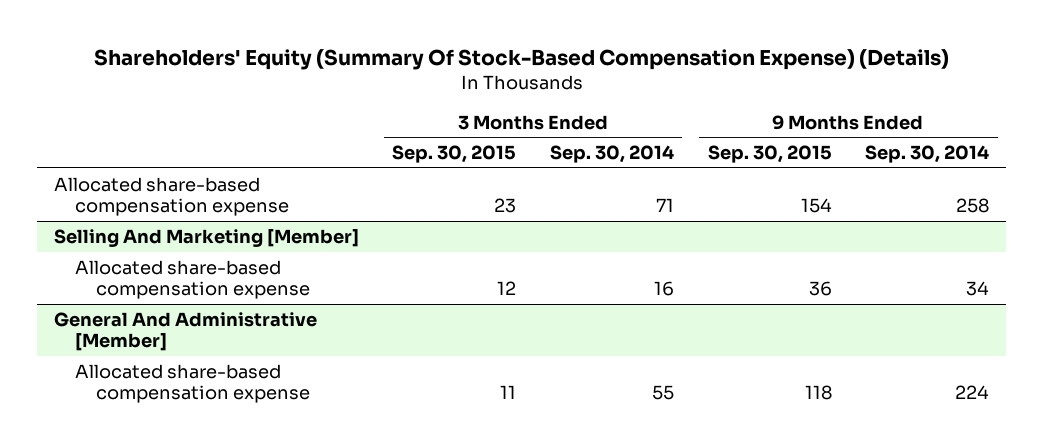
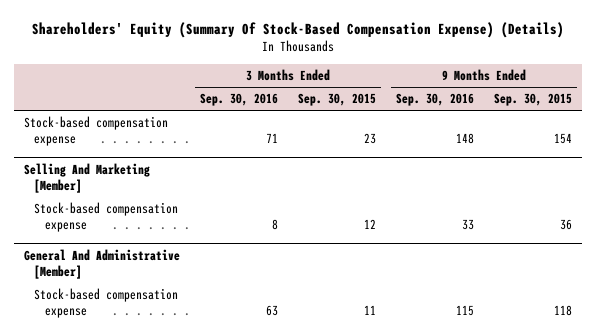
[550,145,675,164] Sep. 30, 2014 -> none
[865,145,990,164] Sep. 30, 2014 -> none
none -> [199,93,278,107] Sep. 30, 2016
none -> [395,93,474,107] Sep. 30, 2016
[53,176,289,217] Allocated share-based compensation expense -> [23,116,168,146] Stock-based compensation expense
[74,259,310,300] Allocated share-based compensation expense -> [34,202,179,232] Stock-based compensation expense
[74,363,310,404] Allocated share-based compensation expense -> [34,288,179,318] Stock-based compensation expense

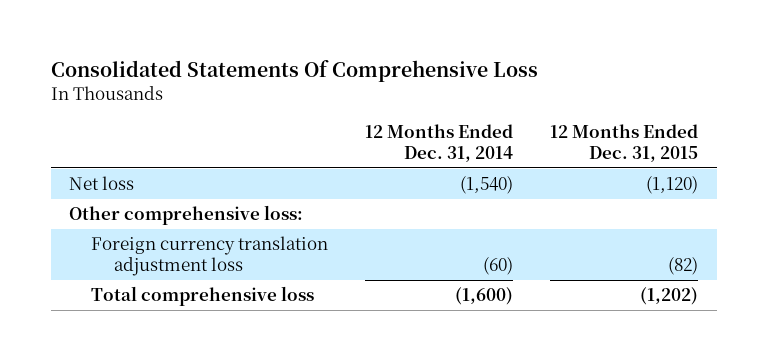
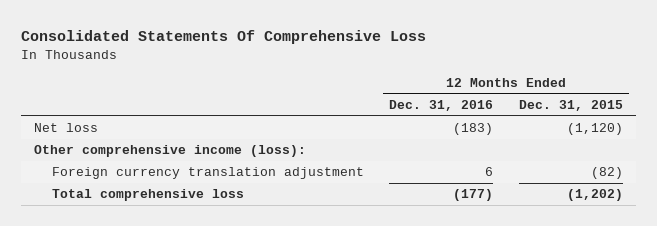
[365,123,514,162] 12 Months Ended Dec. 31, 2014 -> none
none -> [389,100,494,112] Dec. 31, 2016
[69,205,304,226] Other comprehensive loss: -> [33,145,306,158] Other comprehensive income (loss):
[91,236,329,277] Foreign currency translation adjustment loss -> [51,167,364,180] Foreign currency translation adjustment

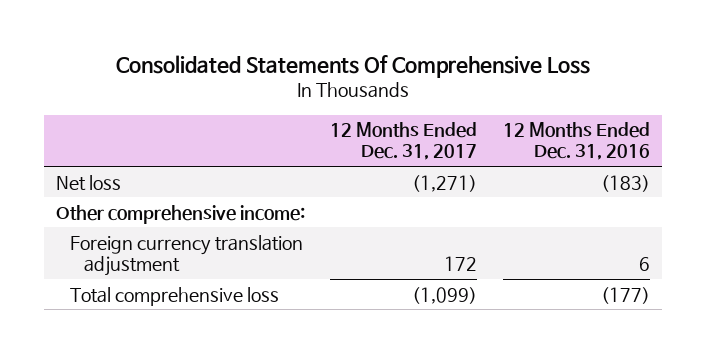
[519,100,624,112] Dec. 31, 2015 -> none
none -> [330,122,478,161] 12 Months Ended Dec. 31, 2017
[33,145,306,158] Other comprehensive income (loss): -> [56,204,306,224] Other comprehensive income:

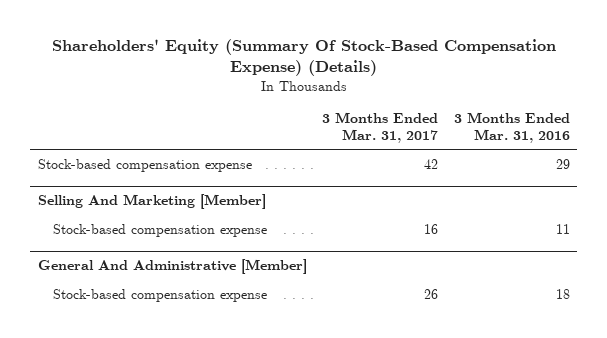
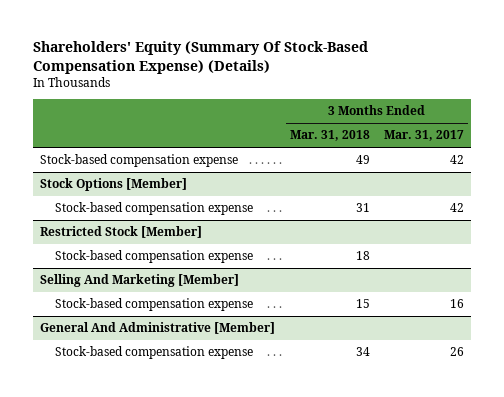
[453,111,570,144] 3 Months Ended Mar. 31, 2016 -> none
none -> [289,130,370,142] Mar. 31, 2018
none -> [40,178,188,192] Stock Options [Member]
none -> [54,202,253,216] Stock-based compensation expense
none -> [40,226,203,239] Restricted Stock [Member]
none -> [54,250,253,264] Stock-based compensation expense

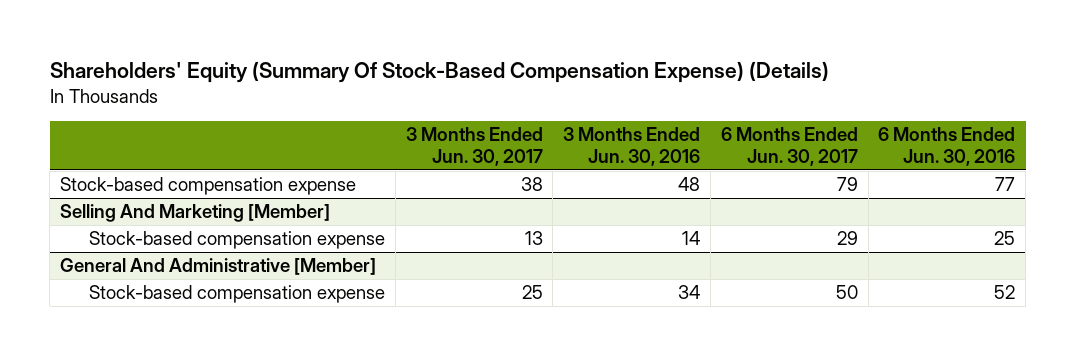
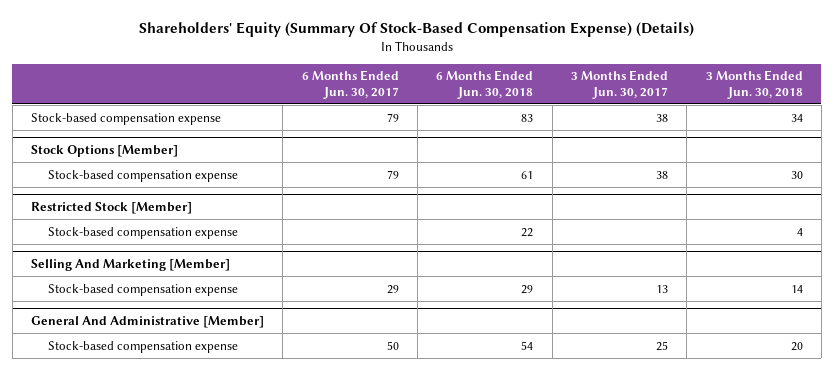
[563,127,701,166] 3 Months Ended Jun. 30, 2016 -> none
[878,127,1016,166] 6 Months Ended Jun. 30, 2016 -> none
none -> [436,70,534,99] 6 Months Ended Jun. 30, 2018
none -> [705,70,803,99] 3 Months Ended Jun. 30, 2018
none -> [31,145,179,158] Stock Options [Member]
none -> [47,169,238,182] Stock-based compensation expense
none -> [31,202,193,215] Restricted Stock [Member]
none -> [47,226,238,239] Stock-based compensation expense

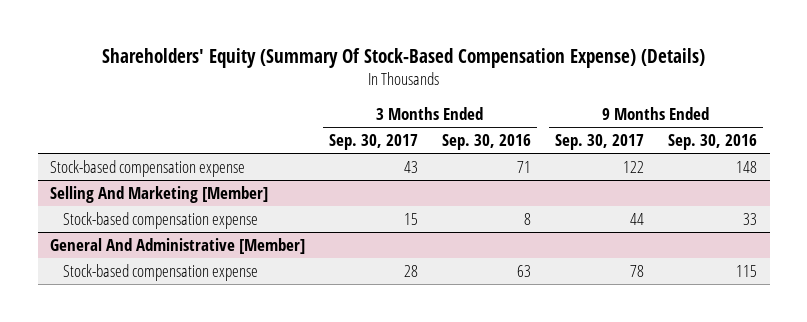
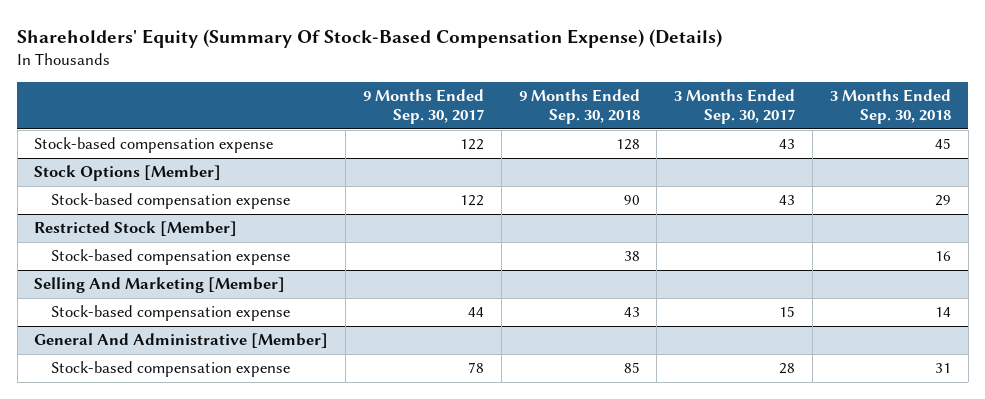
[442,133,532,150] Sep. 30, 2016 -> none
[668,133,758,150] Sep. 30, 2016 -> none
none -> [518,88,640,125] 9 Months Ended Sep. 30, 2018
none -> [829,88,951,125] 3 Months Ended Sep. 30, 2018
none -> [34,165,222,182] Stock Options [Member]
none -> [51,193,291,210] Stock-based compensation expense
none -> [34,221,238,237] Restricted Stock [Member]
none -> [51,249,291,266] Stock-based compensation expense

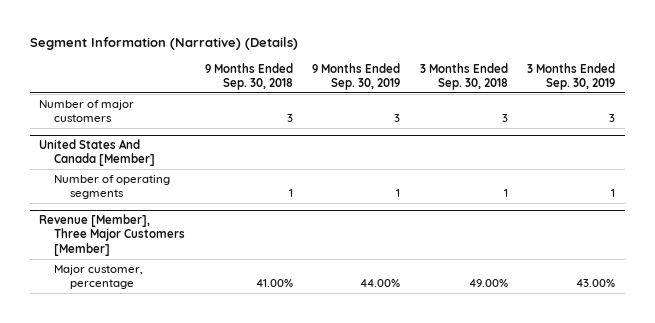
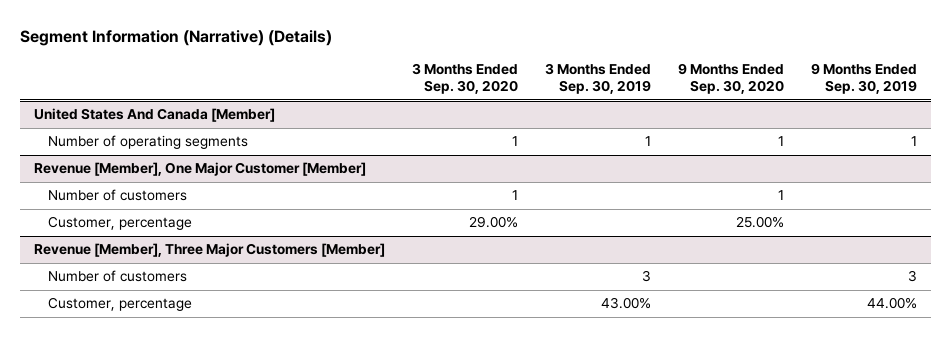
[204,62,293,90] 9 Months Ended Sep. 30, 2018 -> none
[419,62,508,90] 3 Months Ended Sep. 30, 2018 -> none
none -> [412,62,519,95] 3 Months Ended Sep. 30, 2020
none -> [678,62,785,95] 9 Months Ended Sep. 30, 2020
[39,99,135,123] Number of major customers -> none
none -> [33,162,366,177] Revenue [Member], One Major Customer [Member]
none -> [47,189,187,202] Number of customers
none -> [47,216,192,231] Customer, percentage
none -> [47,270,187,283] Number of customers
[54,264,144,290] Major customer, percentage -> [47,297,192,312] Customer, percentage

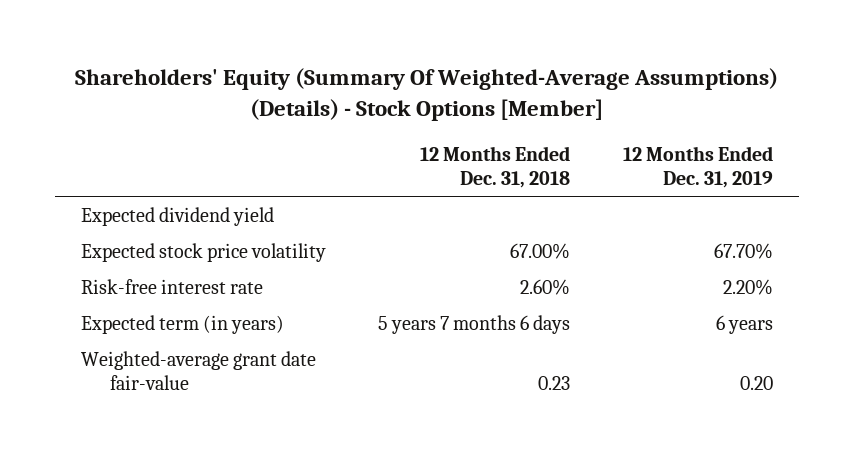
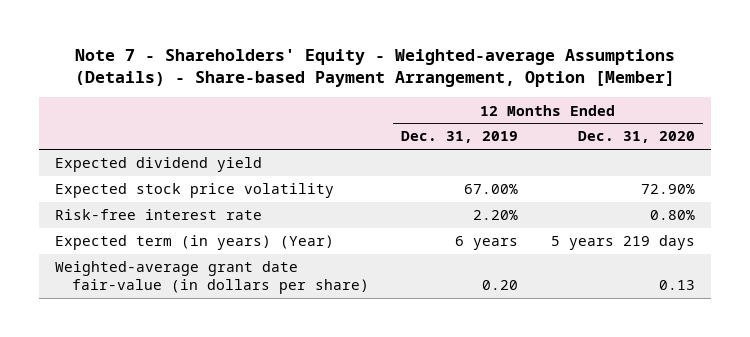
[74,68,778,122] Shareholders' Equity (Summary Of Weighted-Average Assumptions) (Details) - Stock Options [Member] -> [74,48,675,88] Note 7 - Shareholders' Equity - Weighted-average Assumptions (Details) - Share-based Payment Arrangement, Option [Member]
[420,145,571,188] 12 Months Ended Dec. 31, 2018 -> none
none -> [577,131,695,144] Dec. 31, 2020
[713,242,773,259] 67.70% -> [464,184,519,195] 67.00%
[80,314,284,334] Expected term (in years) -> [55,235,335,251] Expected term (in years) (Year)
[80,350,316,390] Weighted-average grant date fair-value -> [55,261,369,295] Weighted-average grant date fair-value (in dollars per share)

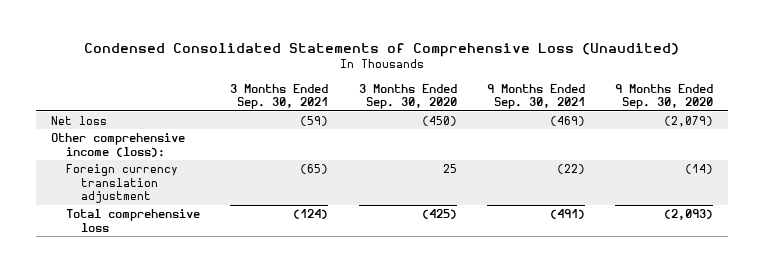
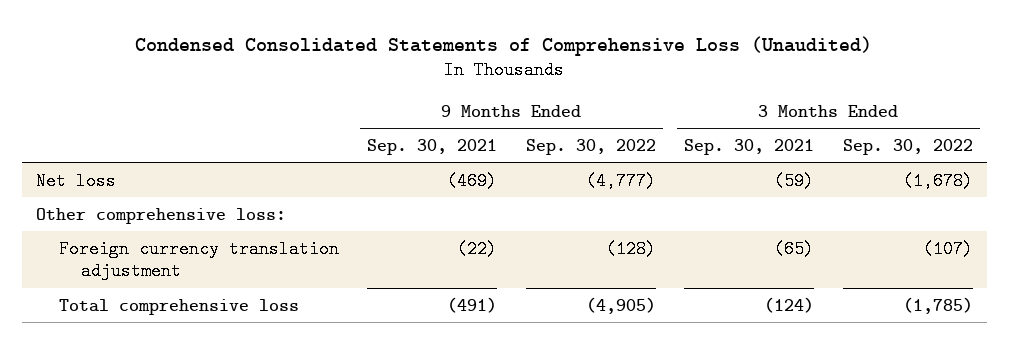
[358,83,457,110] 3 Months Ended Sep. 30, 2020 -> none
[614,83,713,110] 9 Months Ended Sep. 30, 2020 -> none
none -> [525,138,656,155] Sep. 30, 2022
none -> [842,138,973,155] Sep. 30, 2022
[51,132,186,157] Other comprehensive income (loss): -> [36,207,287,224] Other comprehensive loss:

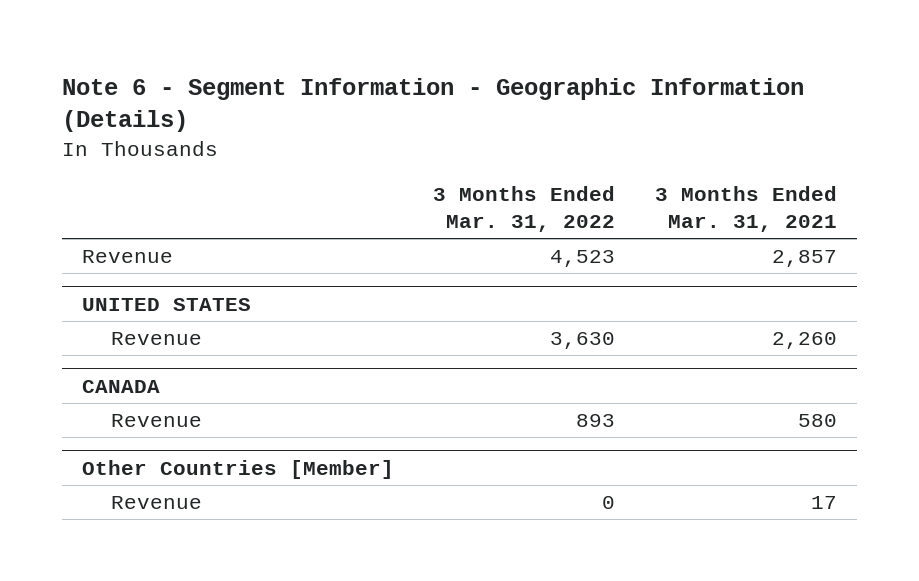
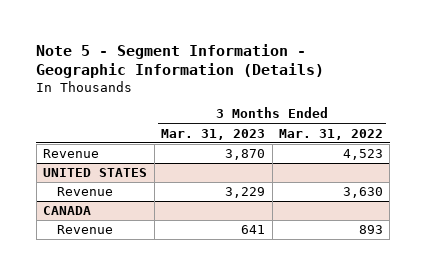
[62,77,805,133] Note 6 - Segment Information - Geographic Information (Details) -> [36,43,325,78] Note 5 - Segment Information - Geographic Information (Details)
[654,185,837,232] 3 Months Ended Mar. 31, 2021 -> none
none -> [161,128,266,140] Mar. 31, 2023
[81,459,394,479] Other Countries [Member] -> none
[110,496,202,510] Revenue -> none

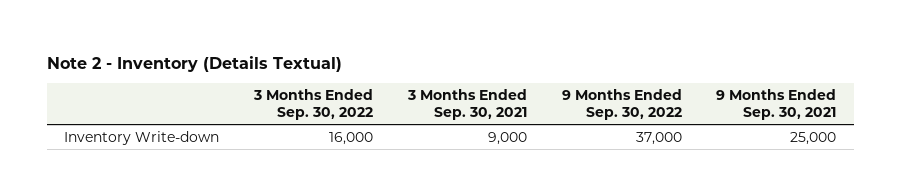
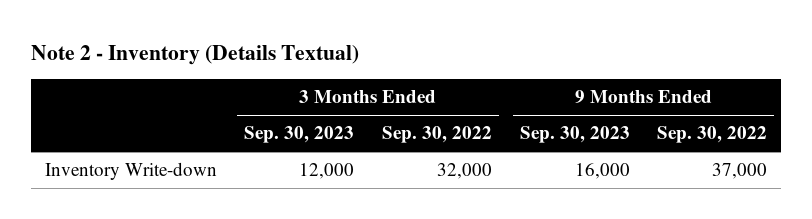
[406,88,527,121] 3 Months Ended Sep. 30, 2021 -> none
[716,88,837,121] 9 Months Ended Sep. 30, 2021 -> none
none -> [244,126,355,144] Sep. 30, 2023
none -> [519,126,630,144] Sep. 30, 2023
[329,131,374,145] 16,000 -> [437,163,493,180] 32,000

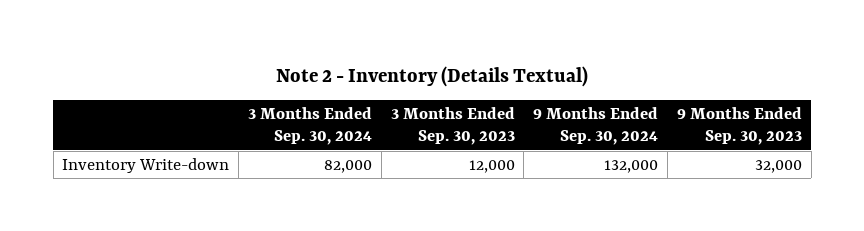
[382,126,493,144] Sep. 30, 2022 -> none
[657,126,768,144] Sep. 30, 2022 -> none
none -> [248,107,373,146] 3 Months Ended Sep. 30, 2024
none -> [533,107,659,146] 9 Months Ended Sep. 30, 2024
[574,163,630,180] 16,000 -> [754,159,802,173] 32,000

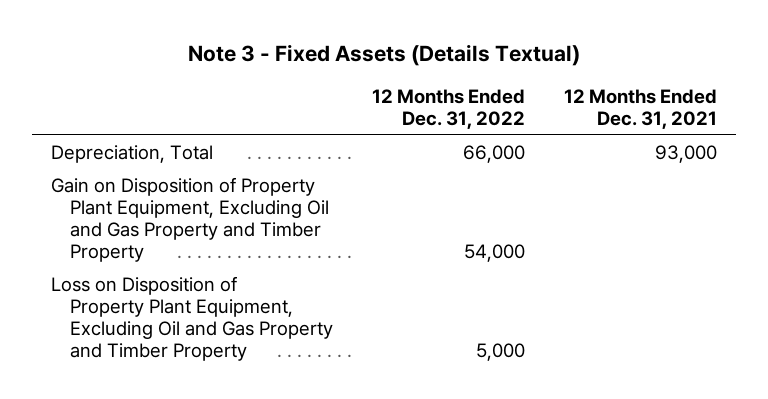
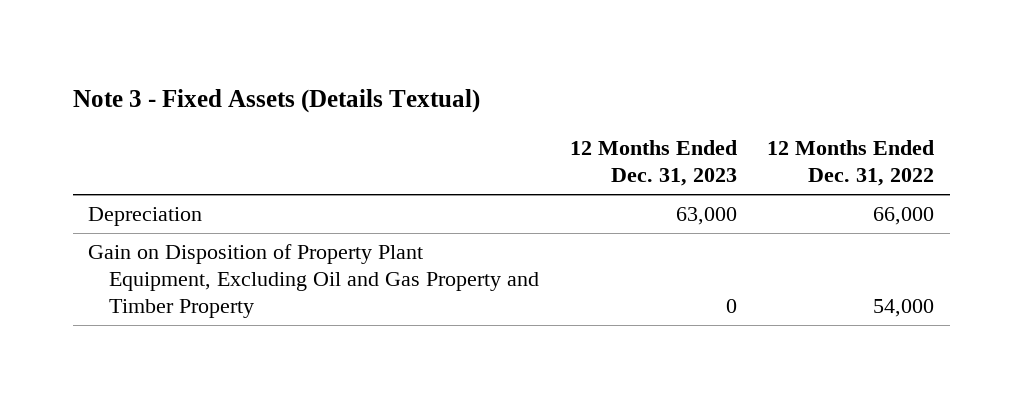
[563,89,717,129] 12 Months Ended Dec. 31, 2021 -> none
none -> [569,140,737,186] 12 Months Ended Dec. 31, 2023
[51,145,214,164] Depreciation, Total -> [88,207,203,227] Depreciation
[51,276,333,361] Loss on Disposition of Property Plant Equipment, Excluding Oil and Gas Property and Timber Property -> none

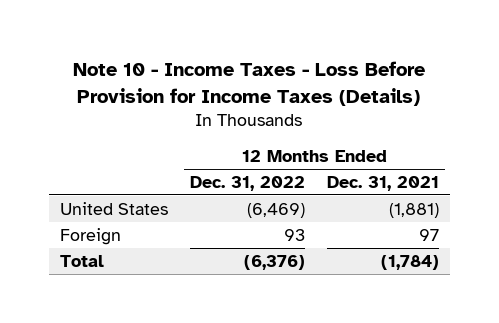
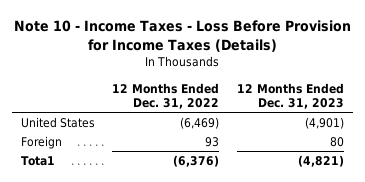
[327,175,440,191] Dec. 31, 2021 -> none
none -> [236,82,344,110] 12 Months Ended Dec. 31, 2023
[59,254,104,267] Total -> [20,156,55,167] Tota1

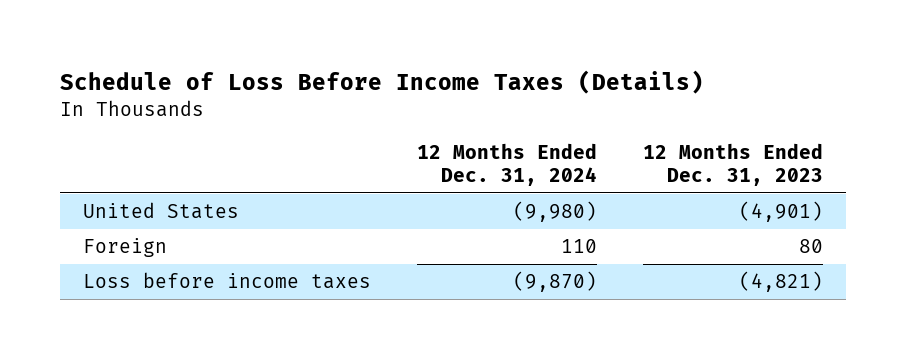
[14,20,352,52] Note 10 - Income Taxes - Loss Before Provision for Income Taxes (Details) -> [60,69,705,94] Schedule of Loss Before Income Taxes (Details)
[112,82,220,110] 12 Months Ended Dec. 31, 2022 -> none
none -> [416,142,597,186] 12 Months Ended Dec. 31, 2024
[20,156,55,167] Tota1 -> [83,272,372,290] Loss before income taxes

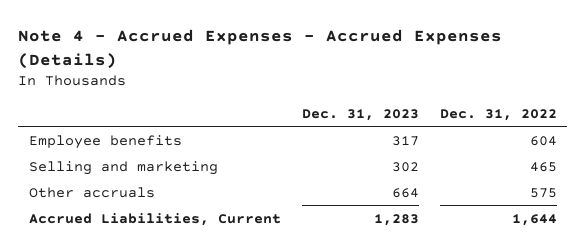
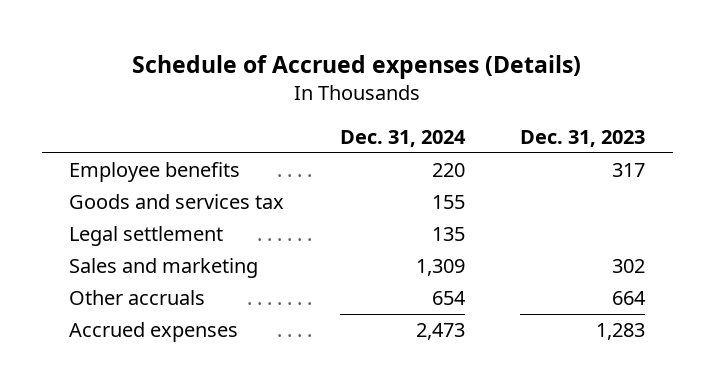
[18,29,503,69] Note 4 - Accrued Expenses - Accrued Expenses (Details) -> [132,55,582,80] Schedule of Accrued expenses (Details)
[439,108,557,121] Dec. 31, 2022 -> none
none -> [339,129,466,147] Dec. 31, 2024
none -> [69,194,285,210] Goods and services tax
none -> [69,226,224,247] Legal settlement
[28,160,218,175] Selling and marketing -> [69,258,259,279] Sales and marketing
[28,212,281,226] Accrued Liabilities, Current -> [69,322,239,343] Accrued expenses

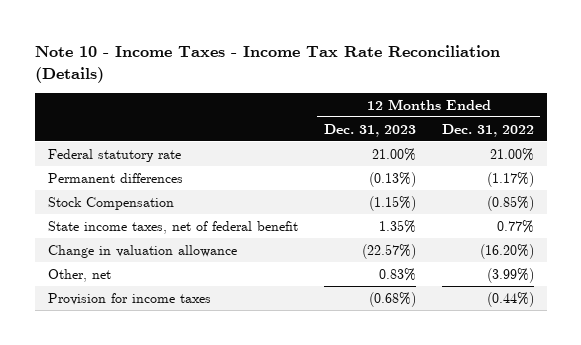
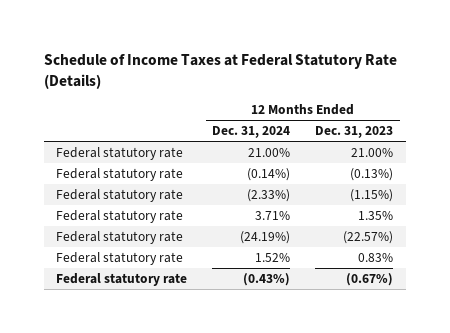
[34,44,500,83] Note 10 - Income Taxes - Income Tax Rate Reconciliation (Details) -> [43,53,397,89] Schedule of Income Taxes at Federal Statutory Rate (Details)
[441,123,534,137] Dec. 31, 2022 -> none
none -> [212,126,291,139] Dec. 31, 2024
[47,292,211,305] Provision for income taxes -> none
[47,172,183,183] Permanent differences -> [56,167,184,181] Federal statutory rate
[47,196,174,210] Stock Compensation -> [56,188,184,202] Federal statutory rate
[47,220,298,234] State income taxes, net of federal benefit -> [56,209,184,223] Federal statutory rate
[47,244,237,258] Change in valuation allowance -> [56,230,184,244] Federal statutory rate
[47,268,111,282] Other, net -> [56,251,184,265] Federal statutory rate
none -> [56,272,188,286] Federal statutory rate

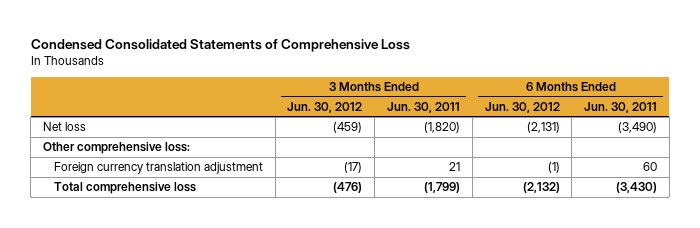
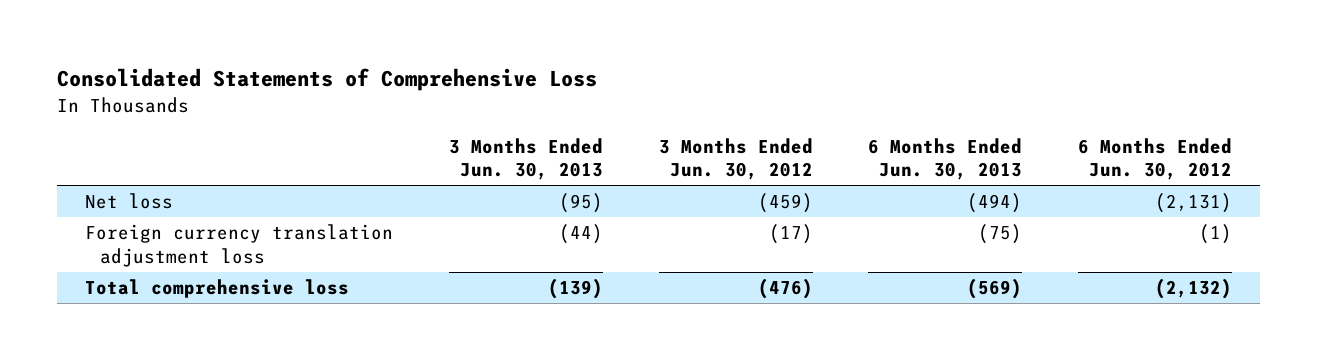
[30,39,410,53] Condensed Consolidated Statements of Comprehensive Loss -> [57,68,598,92] Consolidated Statements of Comprehensive Loss
[387,101,461,113] Jun. 30, 2011 -> none
[584,101,658,113] Jun. 30, 2011 -> none
none -> [448,137,603,181] 3 Months Ended Jun. 30, 2013
none -> [868,137,1023,181] 6 Months Ended Jun. 30, 2013
[42,142,190,155] Other comprehensive loss: -> none
[53,162,263,175] Foreign currency translation adjustment -> [85,224,394,267] Foreign currency translation adjustment loss

